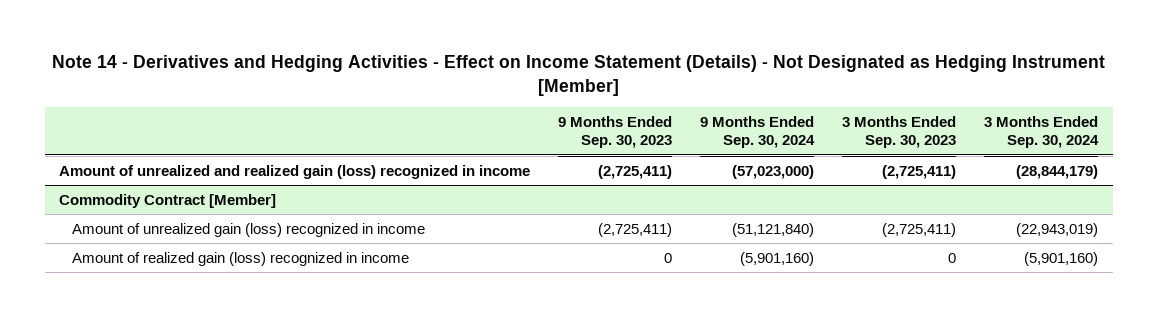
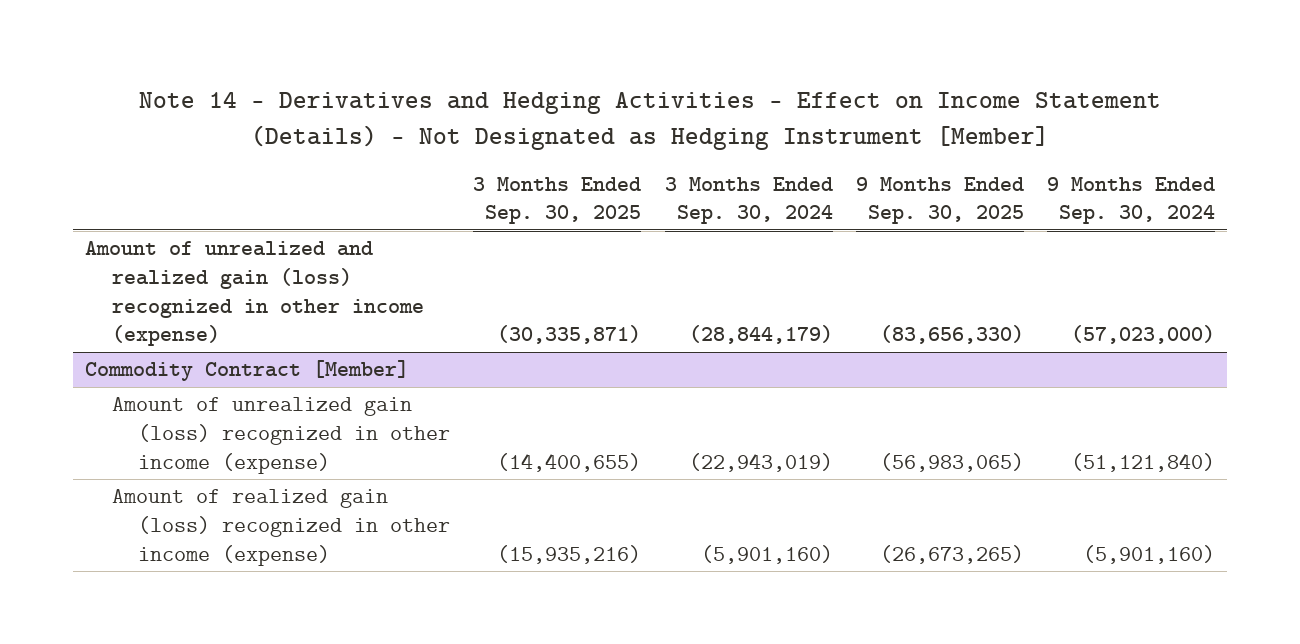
[558,116,673,149] 9 Months Ended Sep. 30, 2023 -> none
[842,116,957,149] 3 Months Ended Sep. 30, 2023 -> none
none -> [473,176,642,225] 3 Months Ended Sep. 30, 2025
none -> [855,176,1024,225] 9 Months Ended Sep. 30, 2025
[58,164,530,179] Amount of unrealized and realized gain (loss) recognized in income -> [84,241,424,347] Amount of unrealized and realized gain (loss) recognized in other income (expense)
[72,222,426,237] Amount of unrealized gain (loss) recognized in income -> [111,397,451,474] Amount of unrealized gain (loss) recognized in other income (expense)
[72,251,410,266] Amount of realized gain (loss) recognized in income -> [111,489,451,566] Amount of realized gain (loss) recognized in other income (expense)

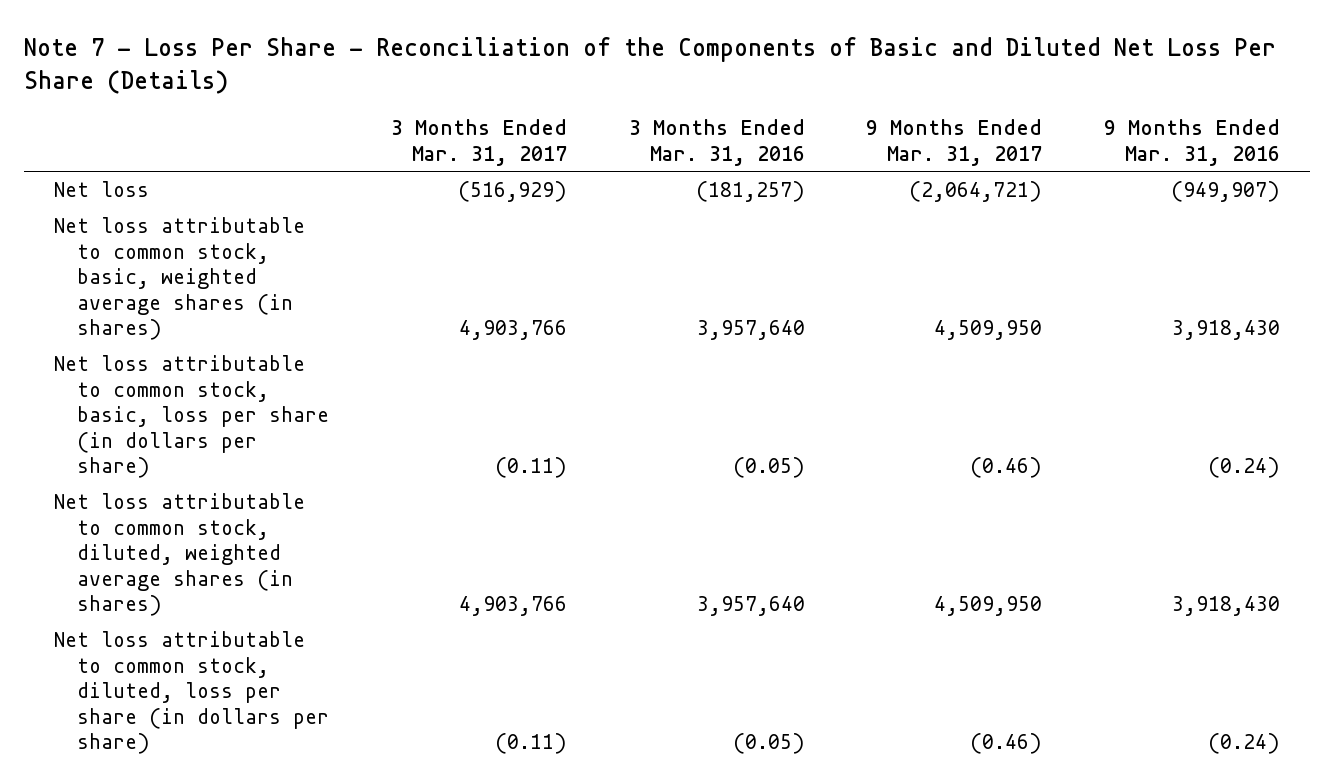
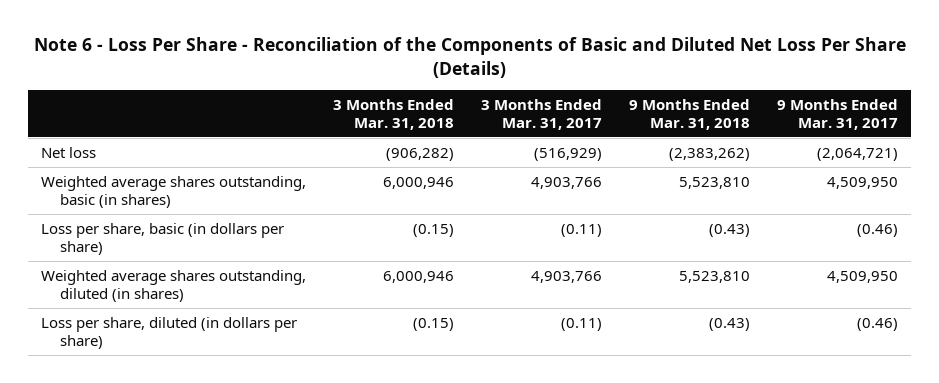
[23,37,1276,94] Note 7 - Loss Per Share - Reconciliation of the Components of Basic and Diluted Net Loss Per Share (Details) -> [33,37,906,78] Note 6 - Loss Per Share - Reconciliation of the Components of Basic and Diluted Net Loss Per Share (Details)
[628,119,805,166] 3 Months Ended Mar. 31, 2016 -> none
[1103,119,1280,166] 9 Months Ended Mar. 31, 2016 -> none
none -> [333,99,455,130] 3 Months Ended Mar. 31, 2018
none -> [629,99,751,130] 9 Months Ended Mar. 31, 2018
[54,217,306,341] Net loss attributable to common stock, basic, weighted average shares (in shares) -> [41,176,307,208] Weighted average shares outstanding, basic (in shares)
[54,355,330,479] Net loss attributable to common stock, basic, loss per share (in dollars per share) -> [41,223,285,255] Loss per share, basic (in dollars per share)
[54,493,306,617] Net loss attributable to common stock, diluted, weighted average shares (in shares) -> [41,270,307,302] Weighted average shares outstanding, diluted (in shares)
[54,631,330,755] Net loss attributable to common stock, diluted, loss per share (in dollars per share) -> [41,317,298,349] Loss per share, diluted (in dollars per share)

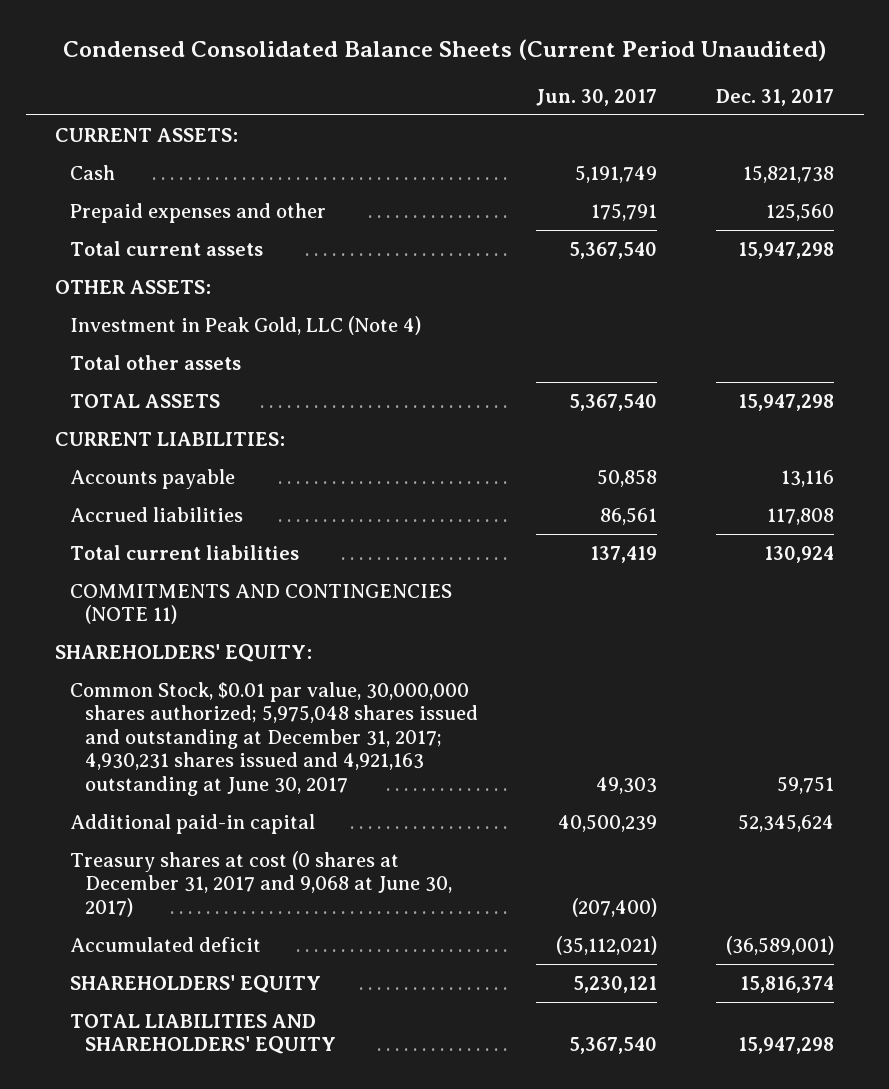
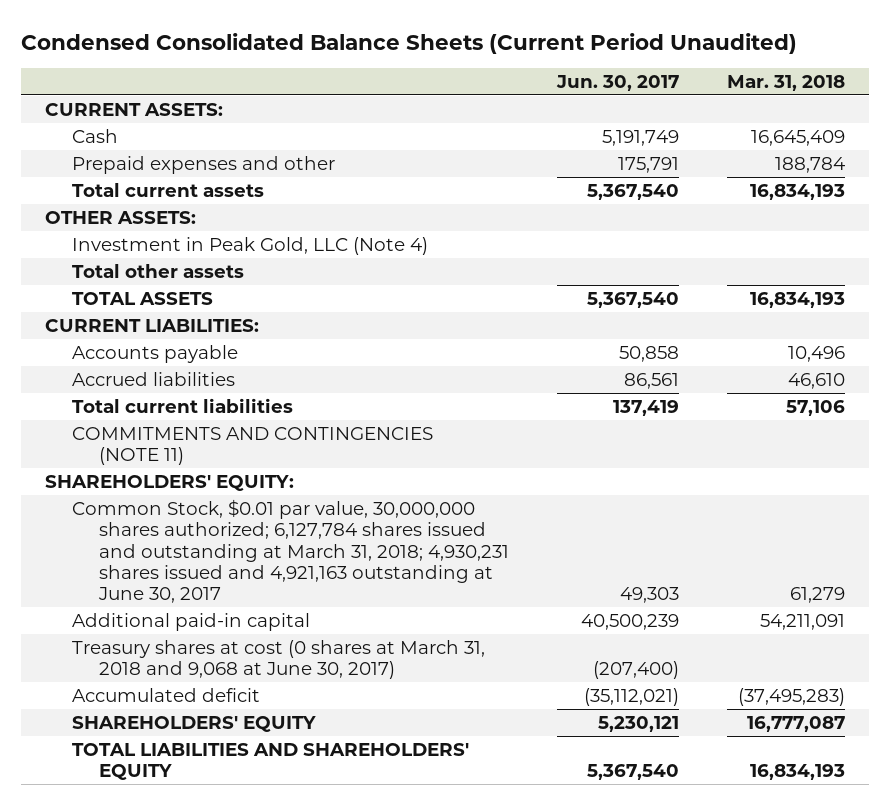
[716,89,835,107] Dec. 31, 2017 -> none
none -> [726,74,845,91] Mar. 31, 2018
[69,681,478,796] Common Stock, $0.01 par value, 30,000,000 shares authorized; 5,975,048 shares issued and outstanding at December 31, 2017; 4,930,231 shares issued and 4,921,163 outstanding at June 30, 2017 -> [71,498,510,604] Common Stock, $0.01 par value, 30,000,000 shares authorized; 6,127,784 shares issued and outstanding at March 31, 2018; 4,930,231 shares issued and 4,921,163 outstanding at June 30, 2017
[69,850,452,917] Treasury shares at cost (0 shares at December 31, 2017 and 9,068 at June 30, 2017) -> [71,639,485,680] Treasury shares at cost (0 shares at March 31, 2018 and 9,068 at June 30, 2017)

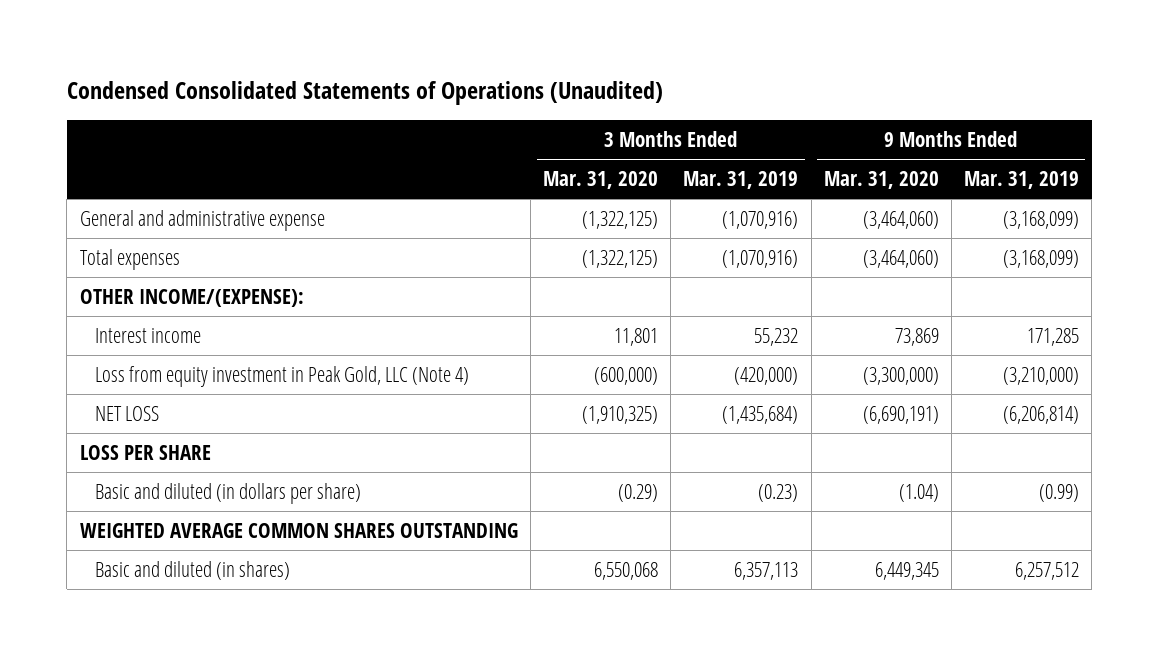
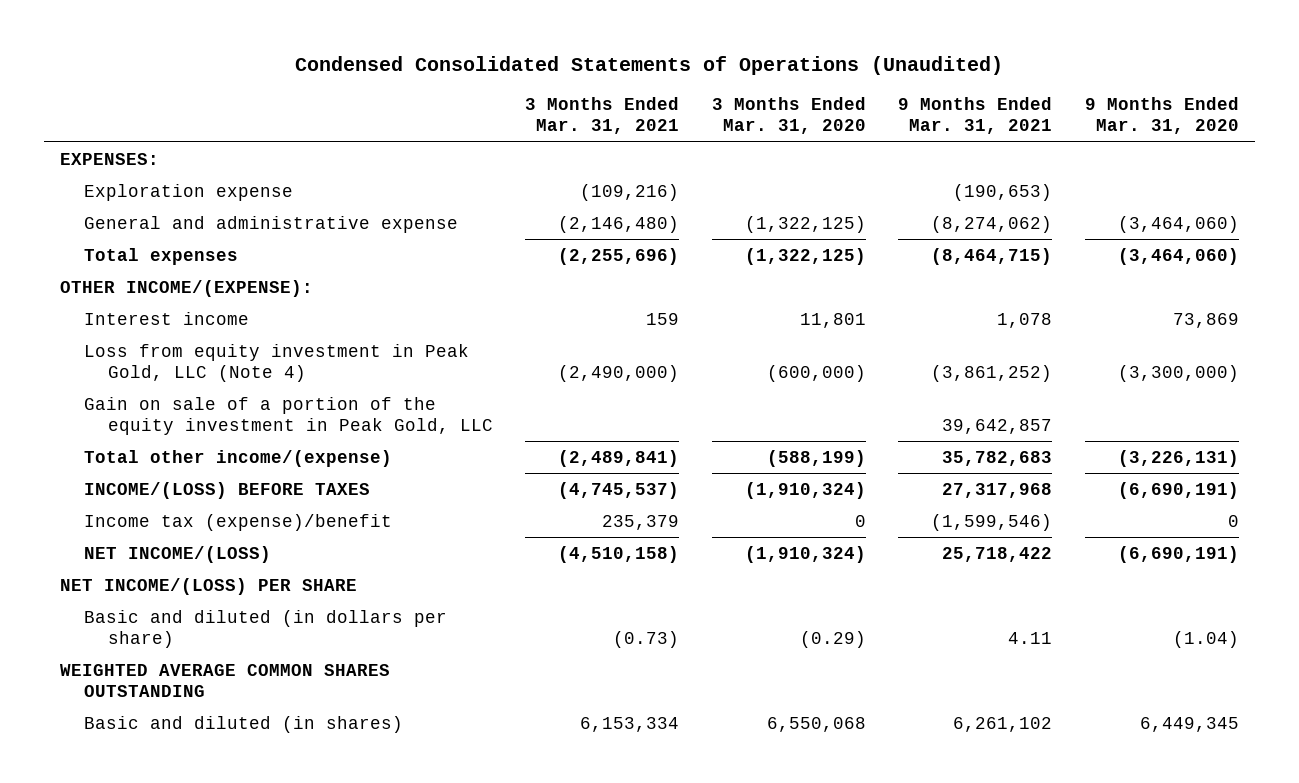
[683,171,799,190] Mar. 31, 2019 -> none
[964,171,1080,190] Mar. 31, 2019 -> none
none -> [525,96,680,135] 3 Months Ended Mar. 31, 2021
none -> [898,96,1053,135] 9 Months Ended Mar. 31, 2021
none -> [59,152,159,165] EXPENSES:
none -> [83,183,293,201] Exploration expense
none -> [83,396,493,436] Gain on sale of a portion of the equity investment in Peak Gold, LLC
none -> [83,449,392,467] Total other income/(expense)
none -> [83,481,370,499] INCOME/(LOSS) BEFORE TAXES
none -> [83,513,392,531] Income tax (expense)/benefit
[95,405,160,421] NET LOSS -> [83,545,271,563] NET INCOME/(LOSS)
[581,405,658,424] (1,910,325) -> [744,545,866,563] (1,910,324)
[79,444,211,460] LOSS PER SHARE -> [59,577,357,595] NET INCOME/(LOSS) PER SHARE

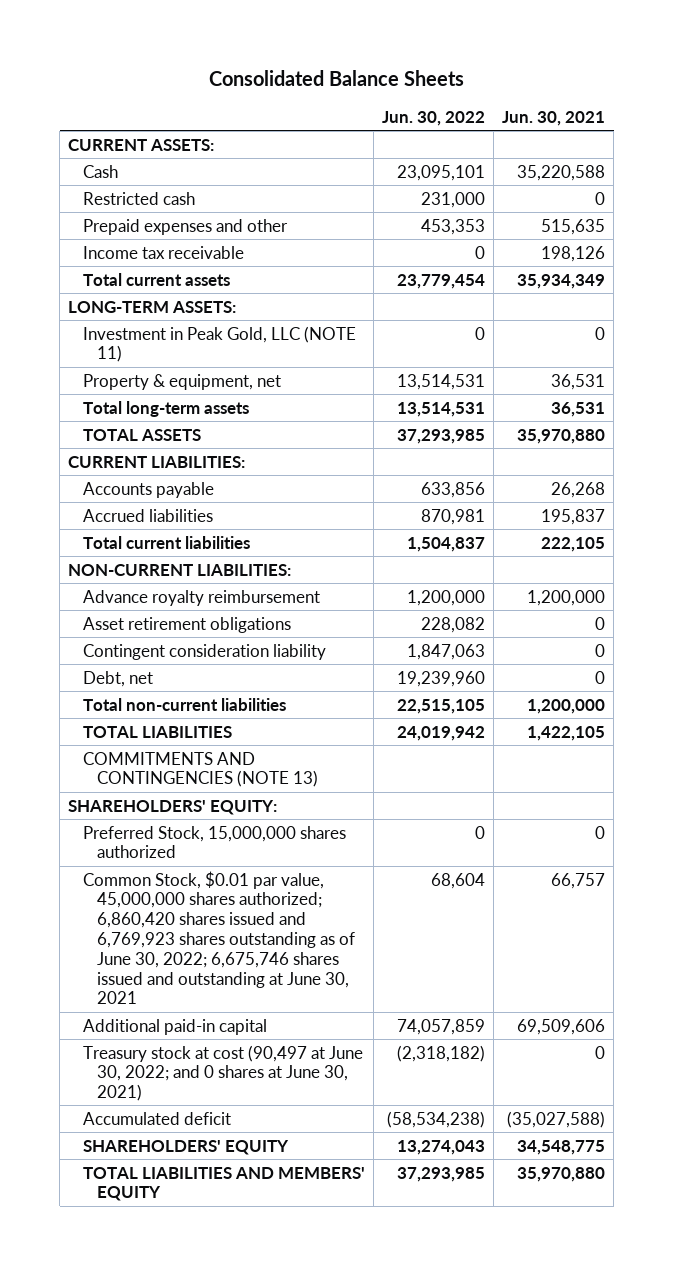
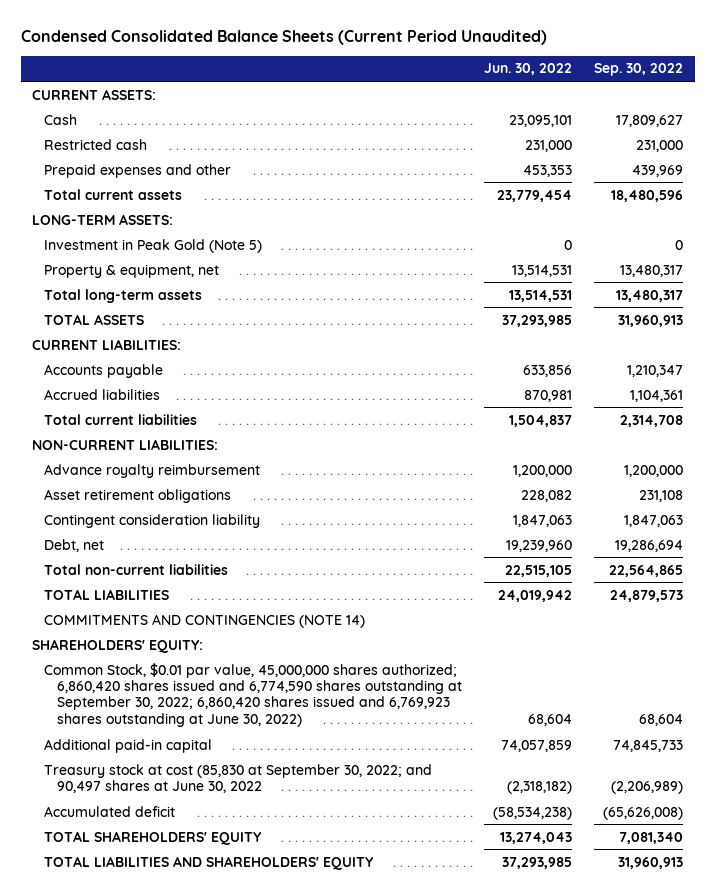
[208,70,464,87] Consolidated Balance Sheets -> [20,30,547,46] Condensed Consolidated Balance Sheets (Current Period Unaudited)
[502,110,606,126] Jun. 30, 2021 -> none
none -> [594,63,684,77] Sep. 30, 2022
[82,245,244,259] Income tax receivable -> none
[82,325,356,363] Investment in Peak Gold, LLC (NOTE 11) -> [44,238,263,253] Investment in Peak Gold (Note 5)
[82,751,319,788] COMMITMENTS AND CONTINGENCIES (NOTE 13) -> [44,613,366,628] COMMITMENTS AND CONTINGENCIES (NOTE 14)
[82,825,346,859] Preferred Stock, 15,000,000 shares authorized -> none
[82,870,356,1005] Common Stock, $0.01 par value, 45,000,000 shares authorized; 6,860,420 shares issued and 6,769,923 shares outstanding as of June 30, 2022; 6,675,746 shares issued and outstanding at June 30, 2021 -> [44,662,462,727] Common Stock, $0.01 par value, 45,000,000 shares authorized; 6,860,420 shares issued and 6,774,590 shares outstanding at September 30, 2022; 6,860,420 shares issued and 6,769,923 shares outstanding at June 30, 2022)
[82,1044,363,1102] Treasury stock at cost (90,497 at June 30, 2022; and 0 shares at June 30, 2021) -> [44,763,433,794] Treasury stock at cost (85,830 at September 30, 2022; and 90,497 shares at June 30, 2022
[82,1139,289,1155] SHAREHOLDERS' EQUITY -> [44,830,263,845] TOTAL SHAREHOLDERS' EQUITY
[82,1166,365,1202] TOTAL LIABILITIES AND MEMBERS' EQUITY -> [44,855,375,870] TOTAL LIABILITIES AND SHAREHOLDERS' EQUITY

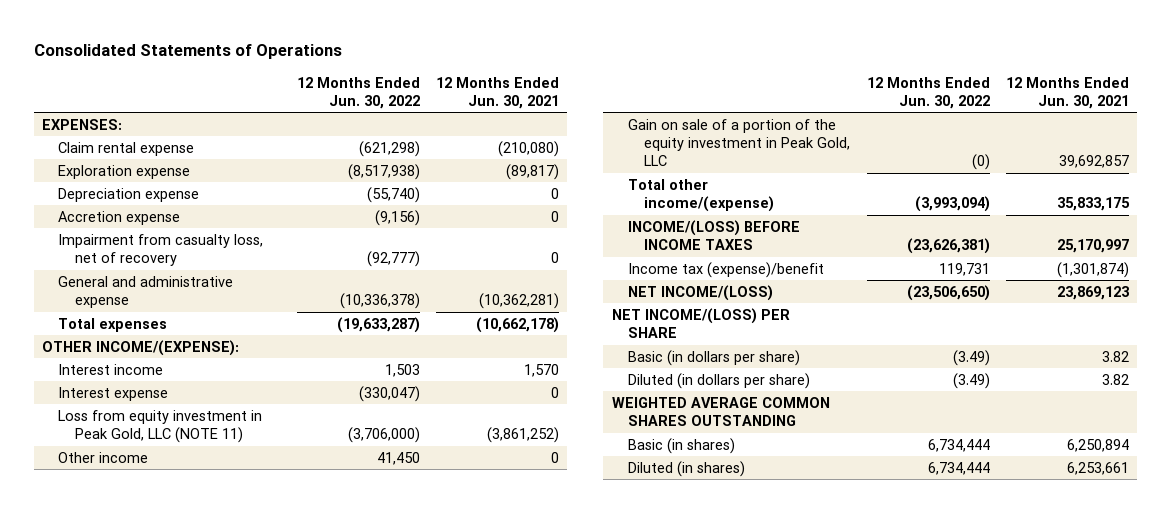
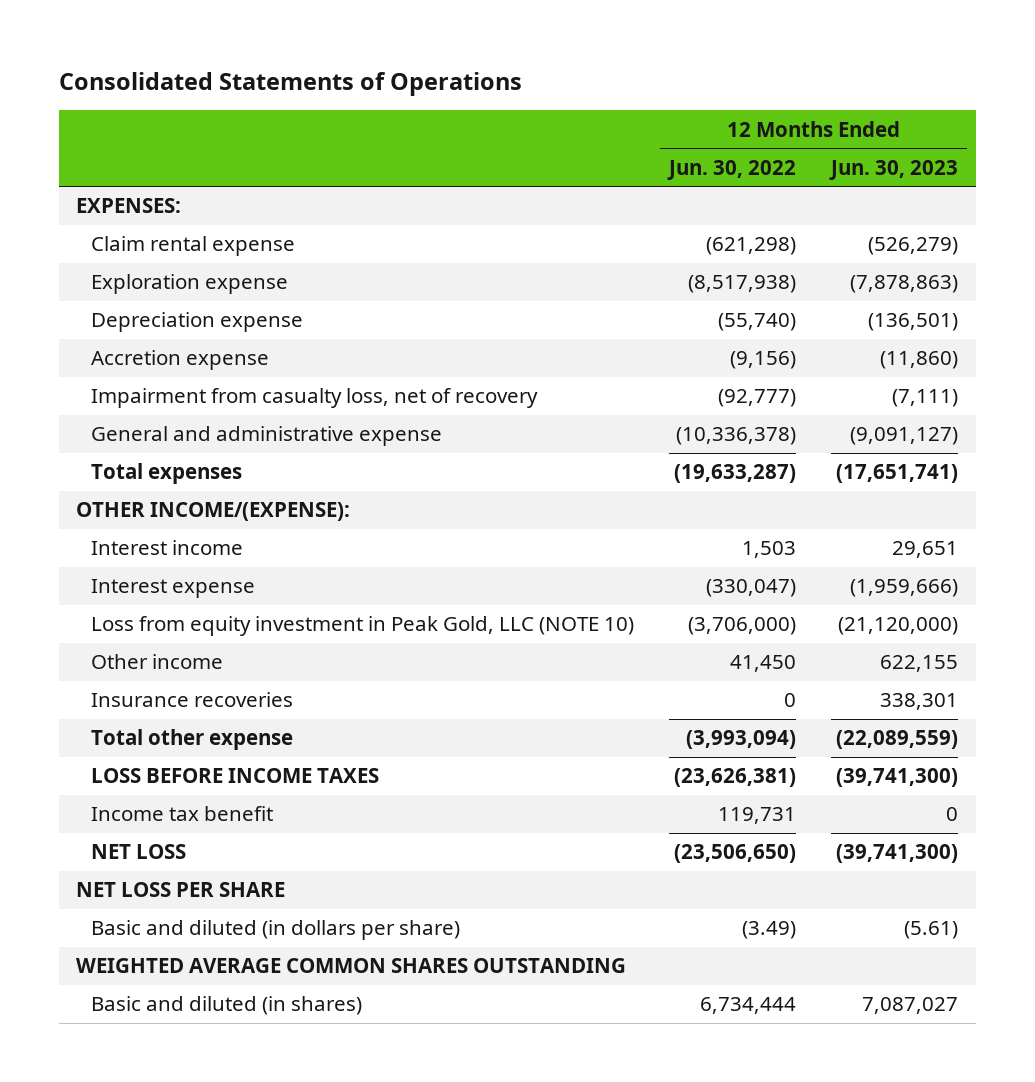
[436,76,560,109] 12 Months Ended Jun. 30, 2021 -> none
none -> [829,159,959,180] Jun. 30, 2023
[58,409,263,444] Loss from equity investment in Peak Gold, LLC (NOTE 11) -> [90,616,634,637] Loss from equity investment in Peak Gold, LLC (NOTE 10)
[627,118,851,167] Gain on sale of a portion of the equity investment in Peak Gold, LLC -> none
[627,372,810,389] Diluted (in dollars per share) -> none
none -> [90,692,293,708] Insurance recoveries
[627,178,775,213] Total other income/(expense) -> [90,729,293,751] Total other expense
[627,219,800,251] INCOME/(LOSS) BEFORE INCOME TAXES -> [90,768,379,784] LOSS BEFORE INCOME TAXES
[627,261,824,278] Income tax (expense)/benefit -> [90,806,273,822] Income tax benefit
[627,284,773,301] NET INCOME/(LOSS) -> [90,844,186,860] NET LOSS
[611,307,790,339] NET INCOME/(LOSS) PER SHARE -> [76,882,286,898] NET LOSS PER SHARE
[627,349,800,366] Basic (in dollars per share) -> [90,920,460,941] Basic and diluted (in dollars per share)
[627,460,745,477] Diluted (in shares) -> none
[627,437,735,454] Basic (in shares) -> [90,996,362,1016] Basic and diluted (in shares)

